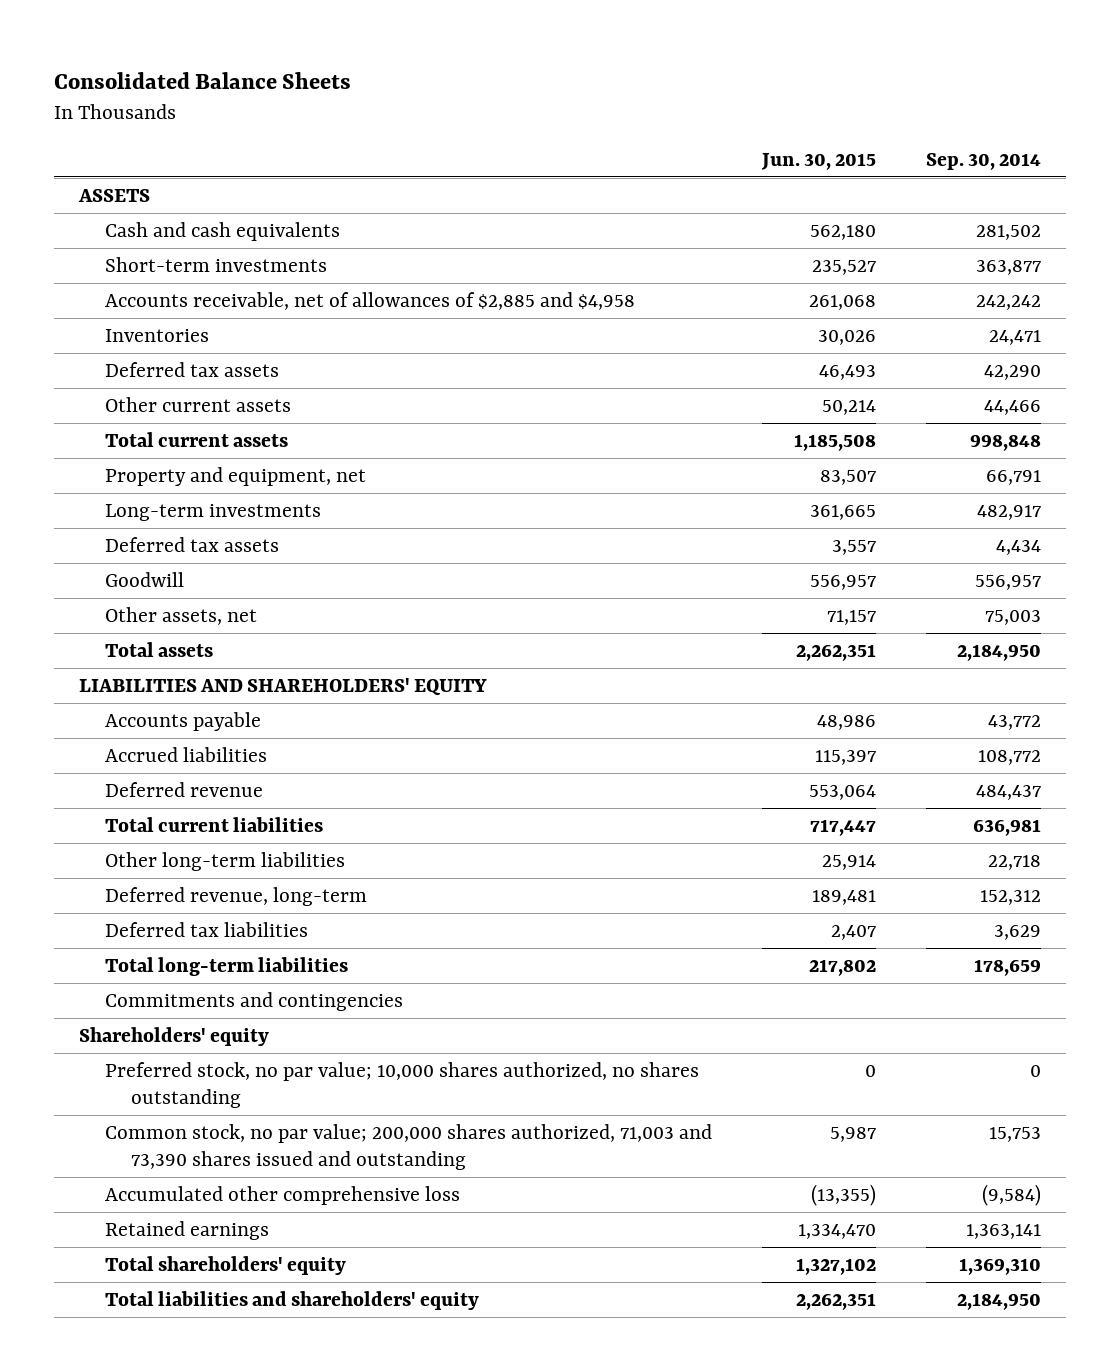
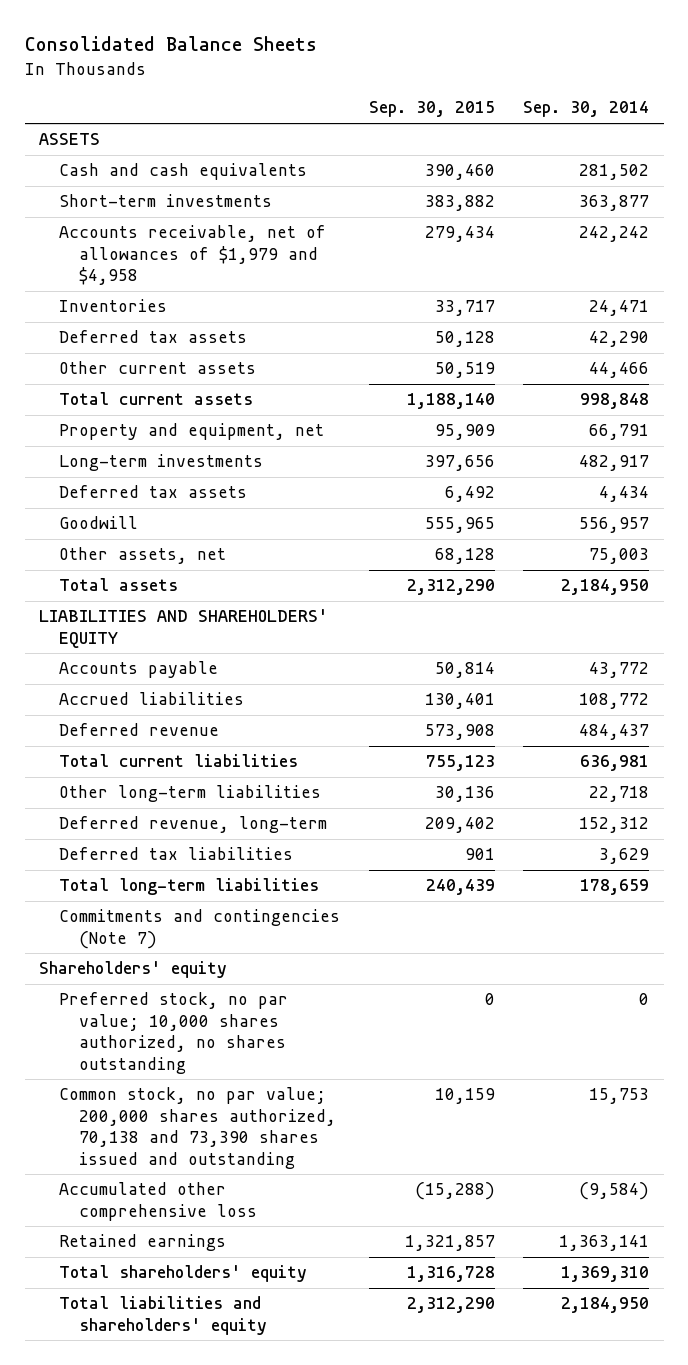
[761,152,877,170] Jun. 30, 2015 -> none
none -> [368,101,495,118] Sep. 30, 2015
[104,291,635,310] Accounts receivable, net of allowances of $2,885 and $4,958 -> [58,225,326,286] Accounts receivable, net of allowances of $1,979 and $4,958
[104,991,403,1011] Commitments and contingencies -> [58,909,340,949] Commitments and contingencies (Note 7)
[104,1123,712,1171] Common stock, no par value; 200,000 shares authorized, 71,003 and 73,390 shares issued and outstanding -> [58,1087,336,1169] Common stock, no par value; 200,000 shares authorized, 70,138 and 73,390 shares issued and outstanding

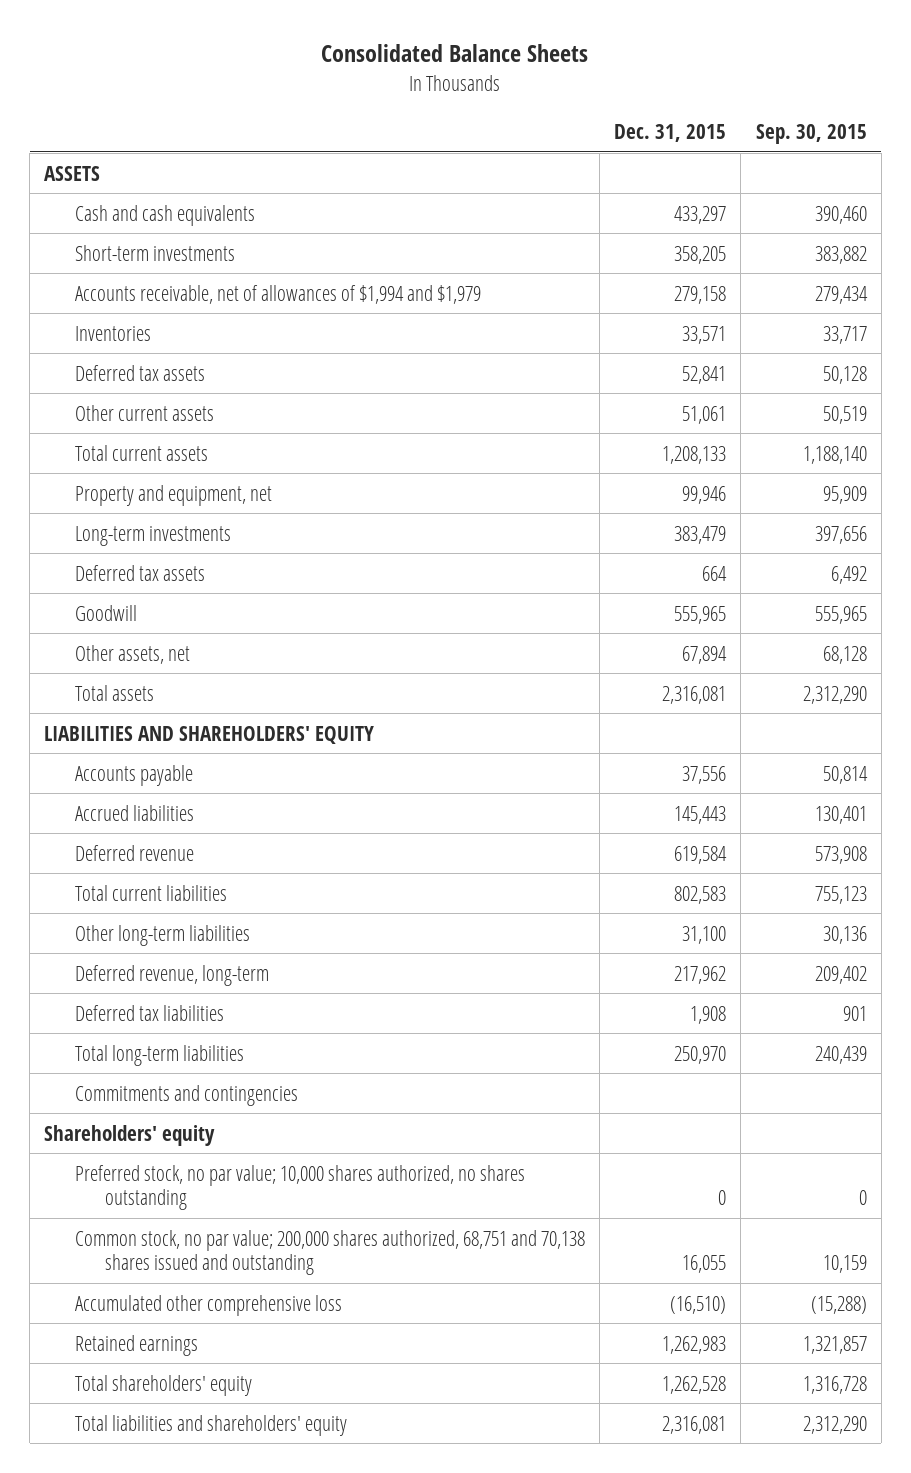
[523,101,650,118] Sep. 30, 2014 -> none
none -> [614,124,727,143] Dec. 31, 2015
[58,225,326,286] Accounts receivable, net of allowances of $1,979 and $4,958 -> [74,284,481,304] Accounts receivable, net of allowances of $1,994 and $1,979
[58,909,340,949] Commitments and contingencies (Note 7) -> [74,1084,298,1106] Commitments and contingencies
[58,1087,336,1169] Common stock, no par value; 200,000 shares authorized, 70,138 and 73,390 shares issued and outstanding -> [74,1229,585,1276] Common stock, no par value; 200,000 shares authorized, 68,751 and 70,138 shares issued and outstanding

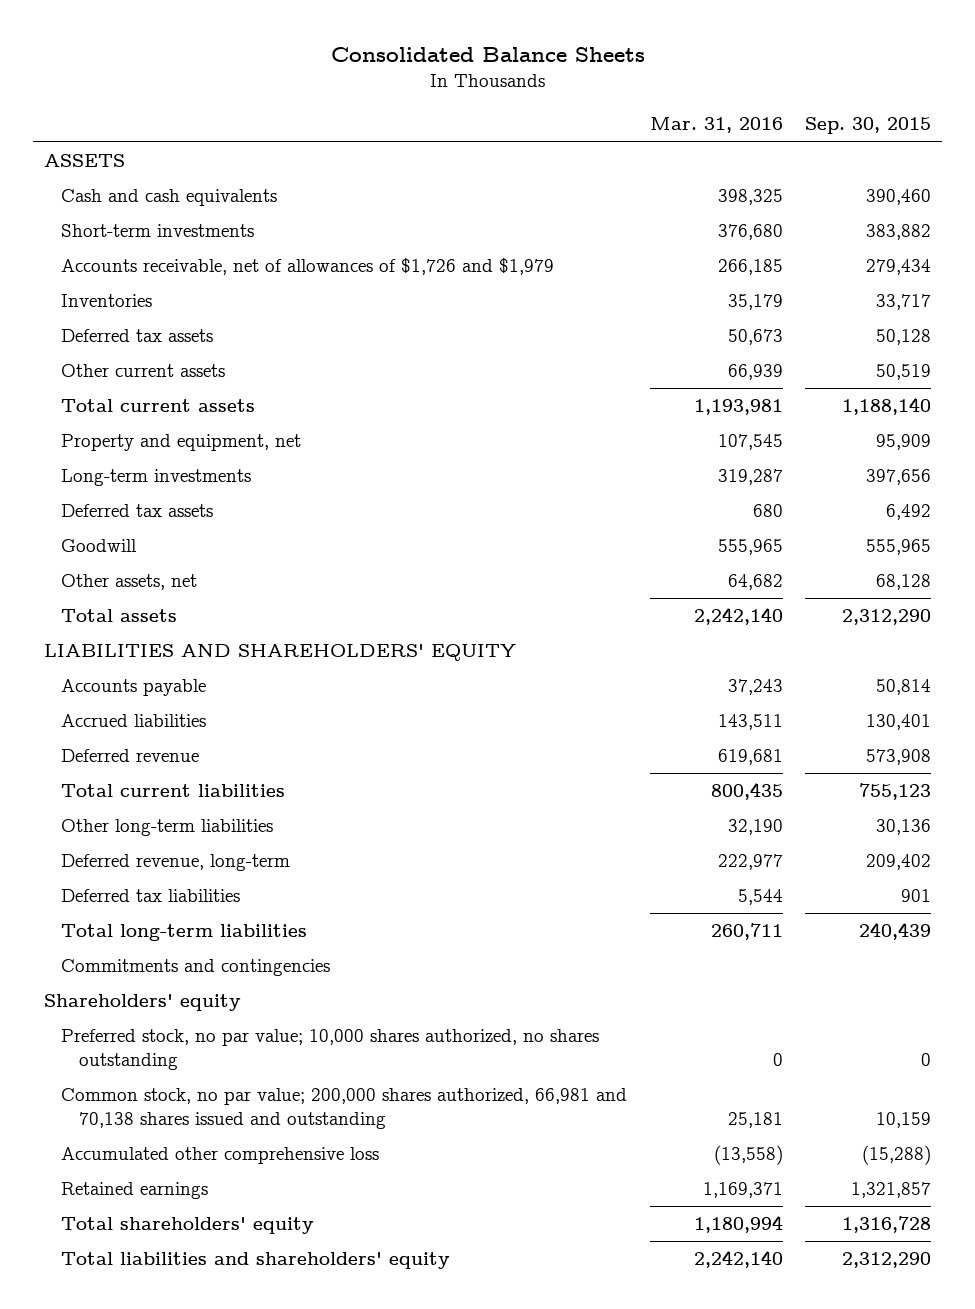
[614,124,727,143] Dec. 31, 2015 -> none
none -> [649,117,783,134] Mar. 31, 2016
[74,284,481,304] Accounts receivable, net of allowances of $1,994 and $1,979 -> [61,258,555,276] Accounts receivable, net of allowances of $1,726 and $1,979
[74,1229,585,1276] Common stock, no par value; 200,000 shares authorized, 68,751 and 70,138 shares issued and outstanding -> [61,1088,628,1129] Common stock, no par value; 200,000 shares authorized, 66,981 and 70,138 shares issued and outstanding

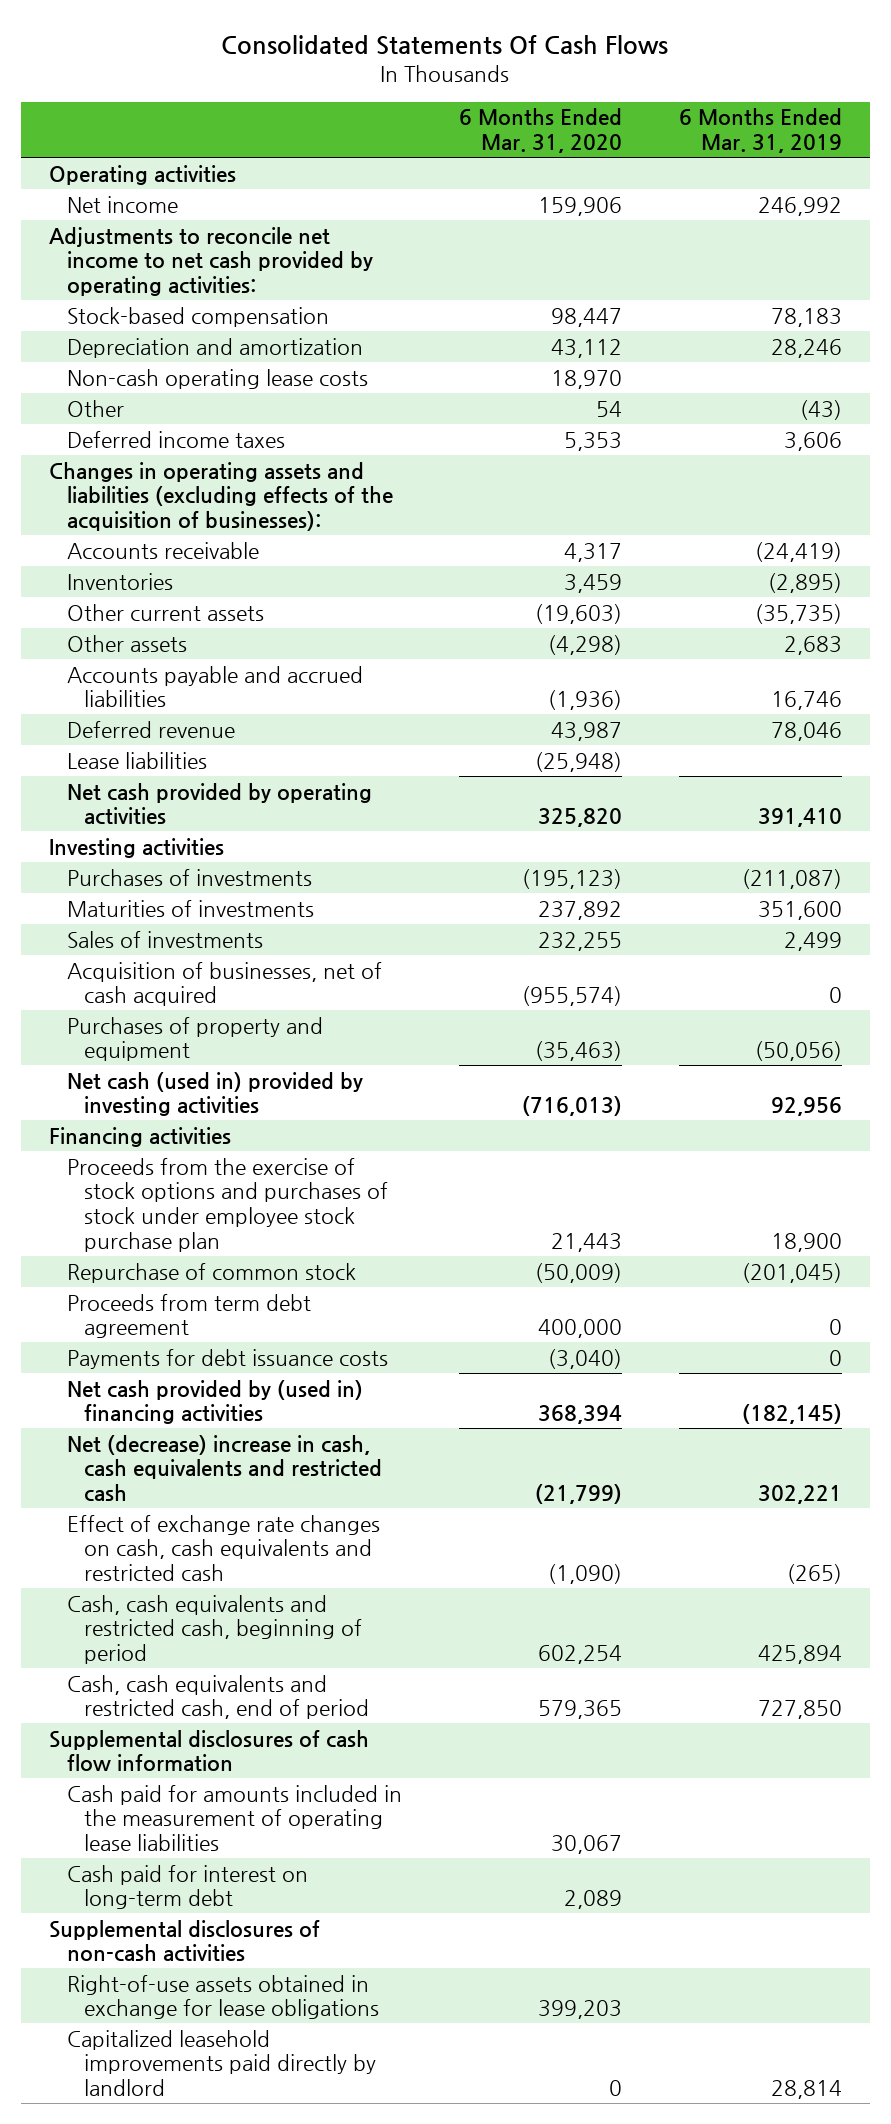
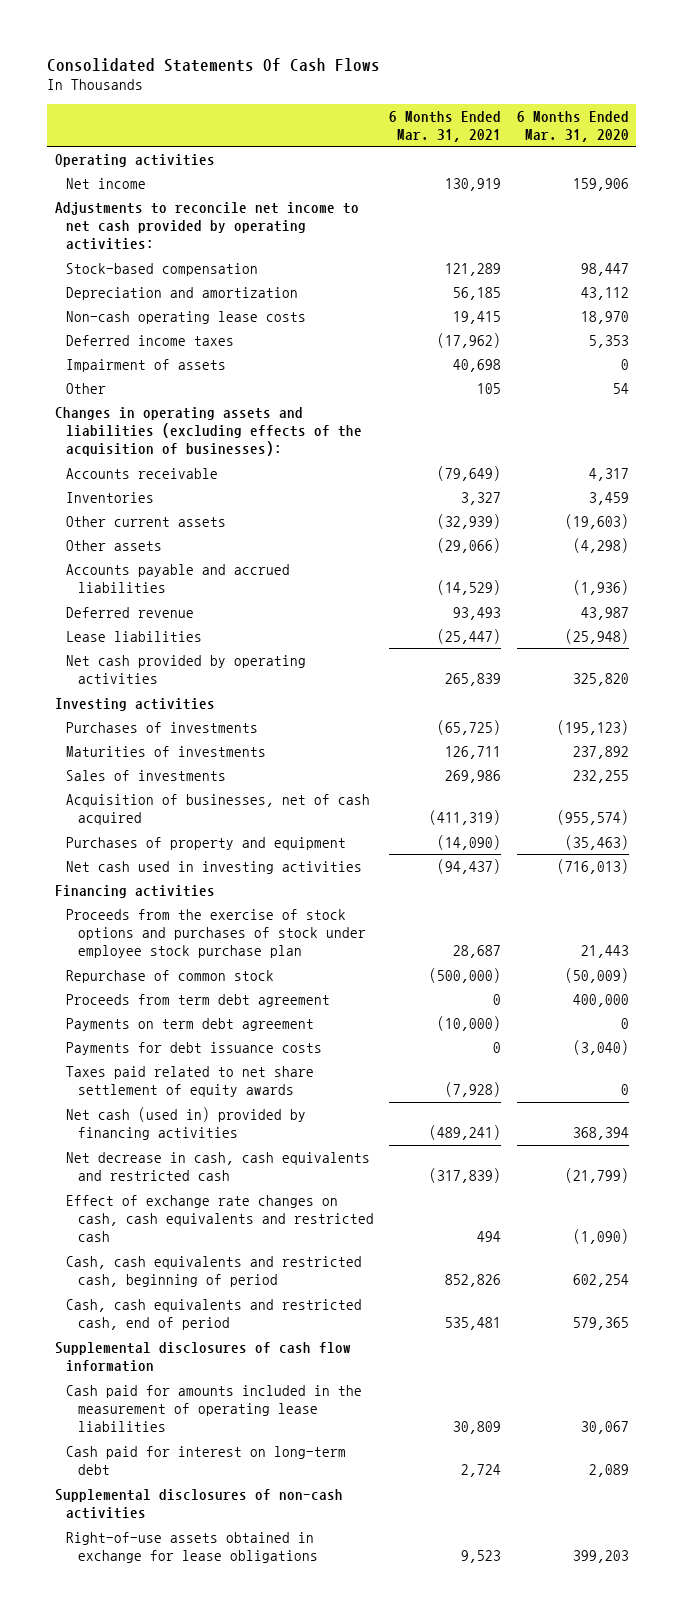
[678,108,842,154] 6 Months Ended Mar. 31, 2019 -> none
none -> [389,110,502,142] 6 Months Ended Mar. 31, 2021
none -> [66,358,227,372] Impairment of assets
[66,399,124,417] Other -> [66,382,107,394] Other
[66,1071,363,1117] Net cash (used in) provided by investing activities -> [66,860,363,874] Net cash used in investing activities
none -> [66,1017,315,1031] Payments on term debt agreement
none -> [66,1065,315,1098] Taxes paid related to net share settlement of equity awards
[66,1379,363,1425] Net cash provided by (used in) financing activities -> [66,1106,307,1141] Net cash (used in) provided by financing activities
[66,1434,383,1503] Net (decrease) increase in cash, cash equivalents and restricted cash -> [66,1151,371,1182] Net decrease in cash, cash equivalents and restricted cash
[66,2029,377,2097] Capitalized leasehold improvements paid directly by landlord -> none

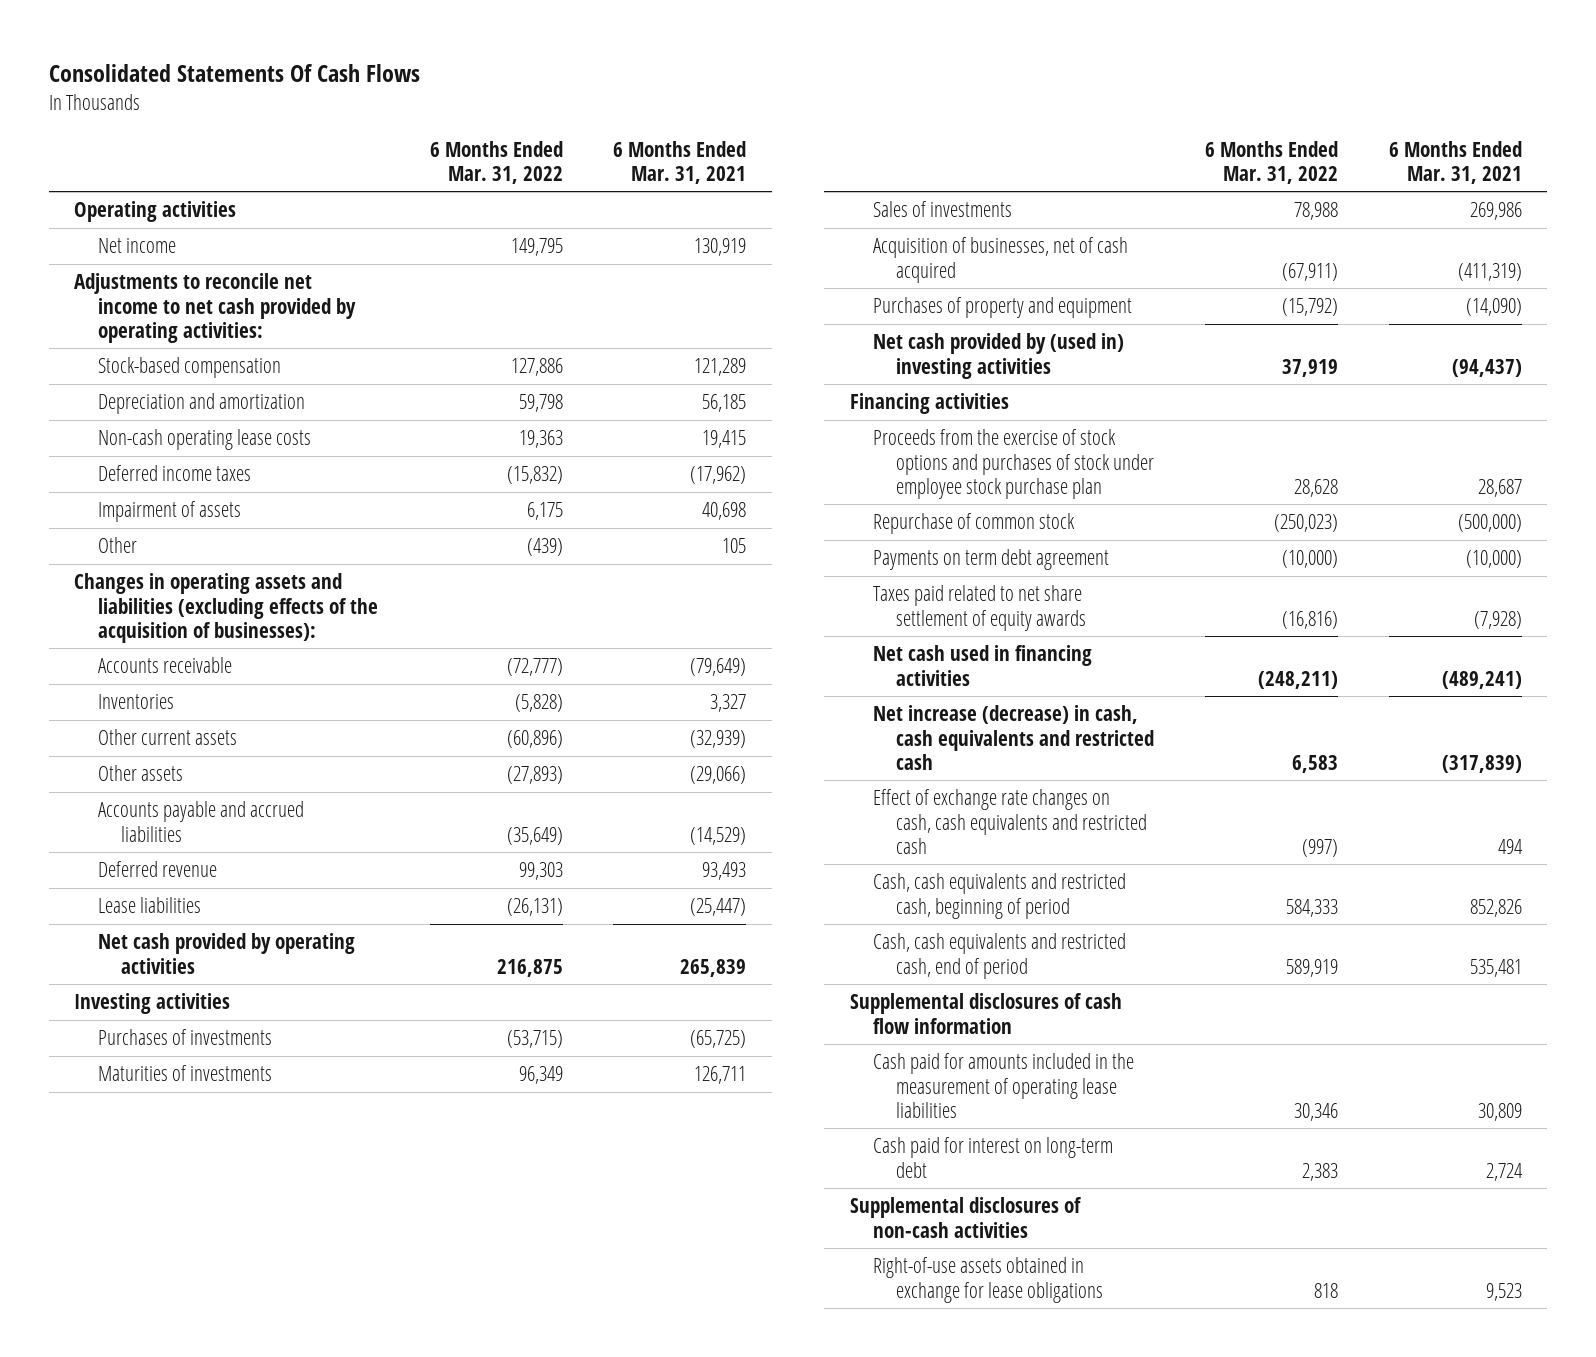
[516,110,629,142] 6 Months Ended Mar. 31, 2020 -> none
none -> [429,140,563,184] 6 Months Ended Mar. 31, 2022
[66,860,363,874] Net cash used in investing activities -> [872,333,1124,379] Net cash provided by (used in) investing activities
[66,993,331,1007] Proceeds from term debt agreement -> none
[66,1041,323,1055] Payments for debt issuance costs -> none
[66,1106,307,1141] Net cash (used in) provided by financing activities -> [872,645,1092,686] Net cash used in financing activities
[66,1151,371,1182] Net decrease in cash, cash equivalents and restricted cash -> [872,705,1155,770] Net increase (decrease) in cash, cash equivalents and restricted cash

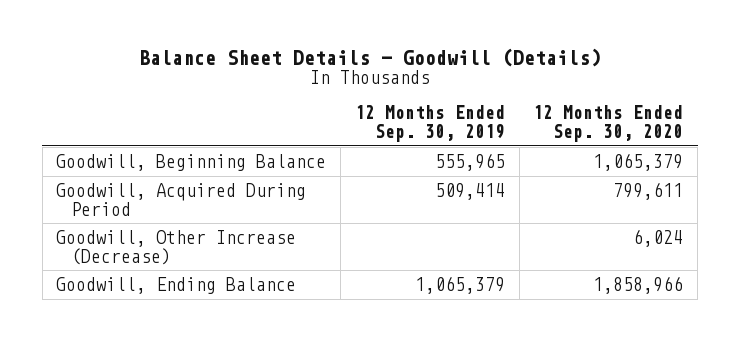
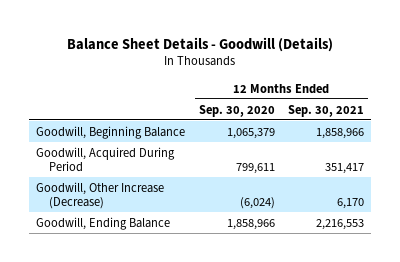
[354,105,505,143] 12 Months Ended Sep. 30, 2019 -> none
none -> [288,104,365,117] Sep. 30, 2021
[633,228,684,247] 6,024 -> [239,197,275,210] (6,024)

